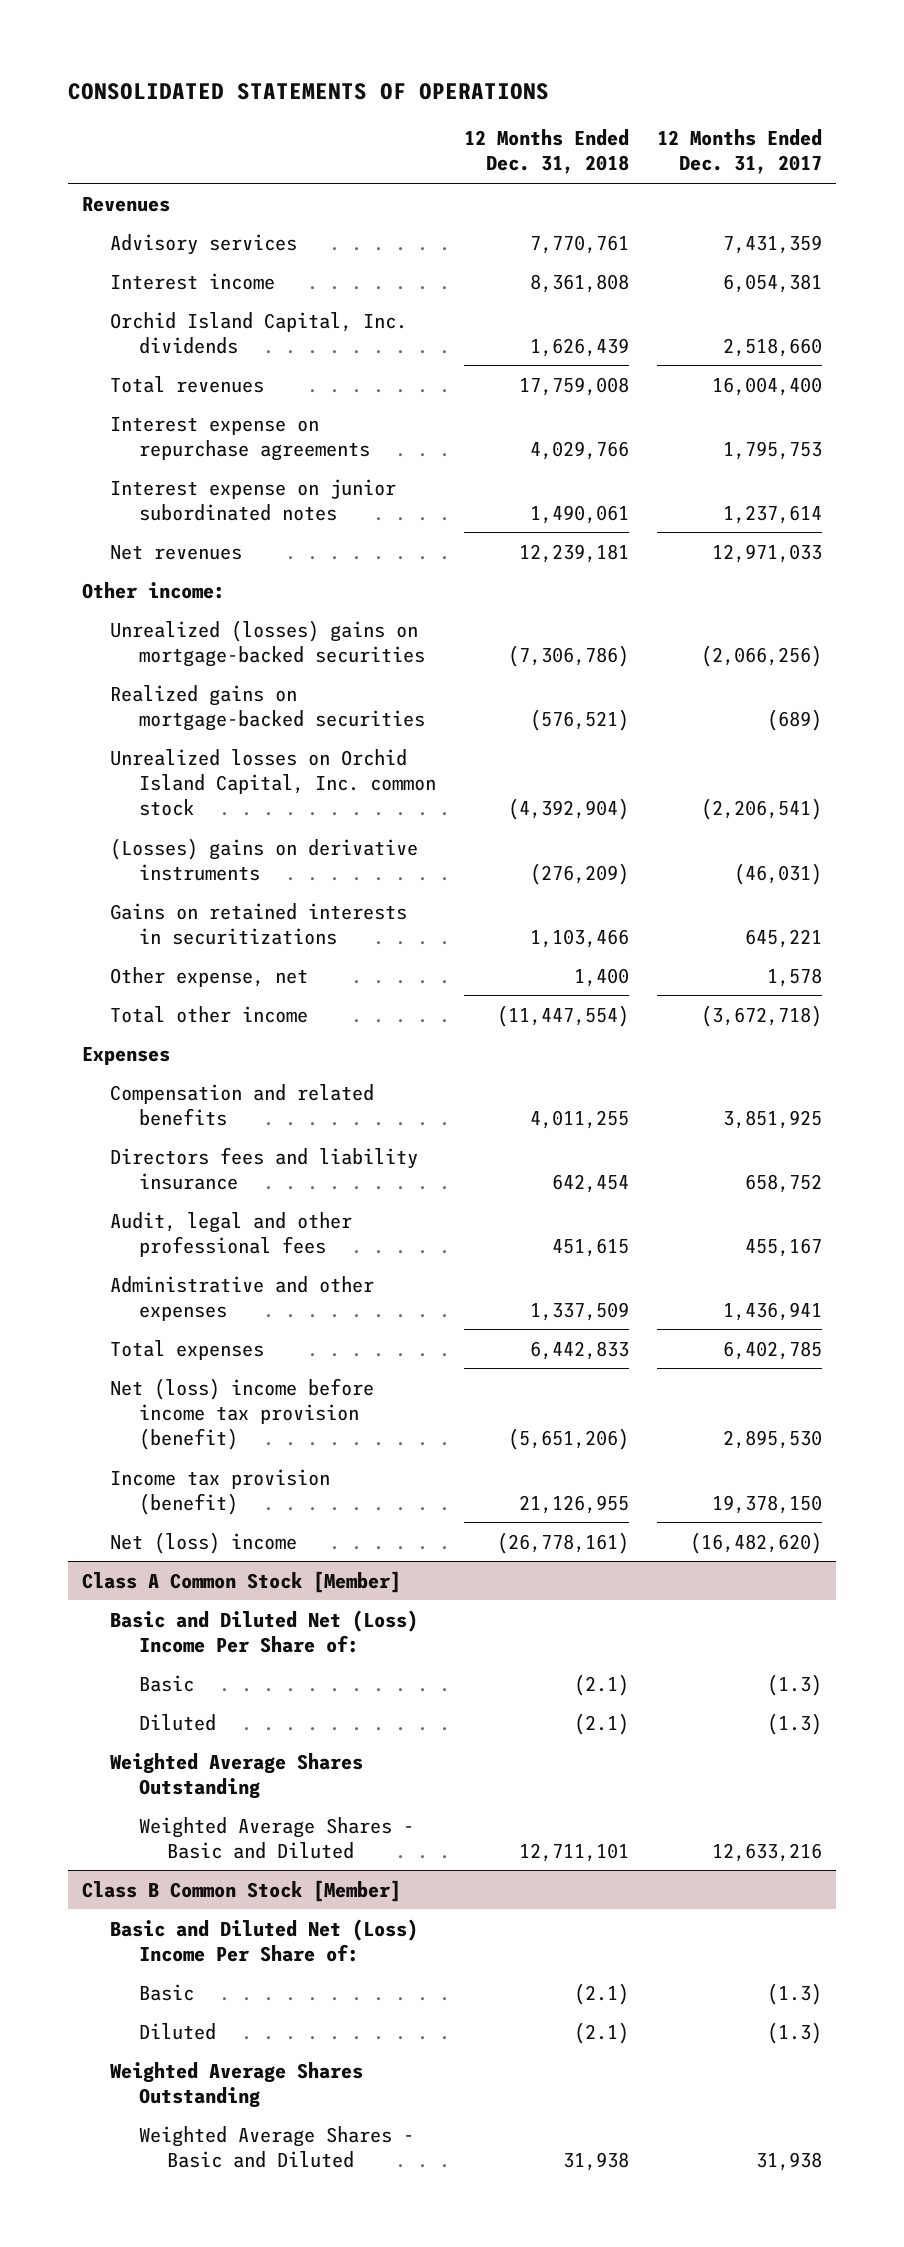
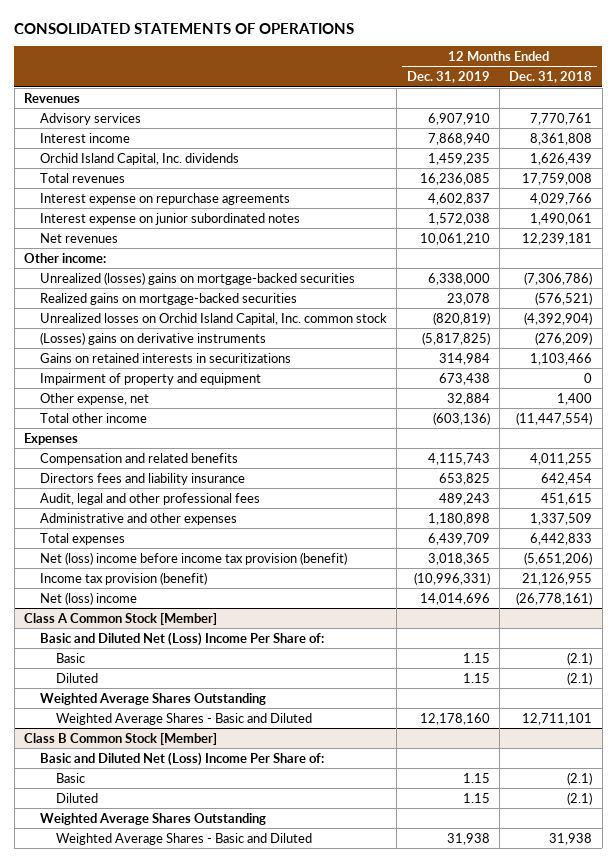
[656,129,822,175] 12 Months Ended Dec. 31, 2017 -> none
none -> [406,71,490,84] Dec. 31, 2019
none -> [39,372,261,385] Impairment of property and equipment

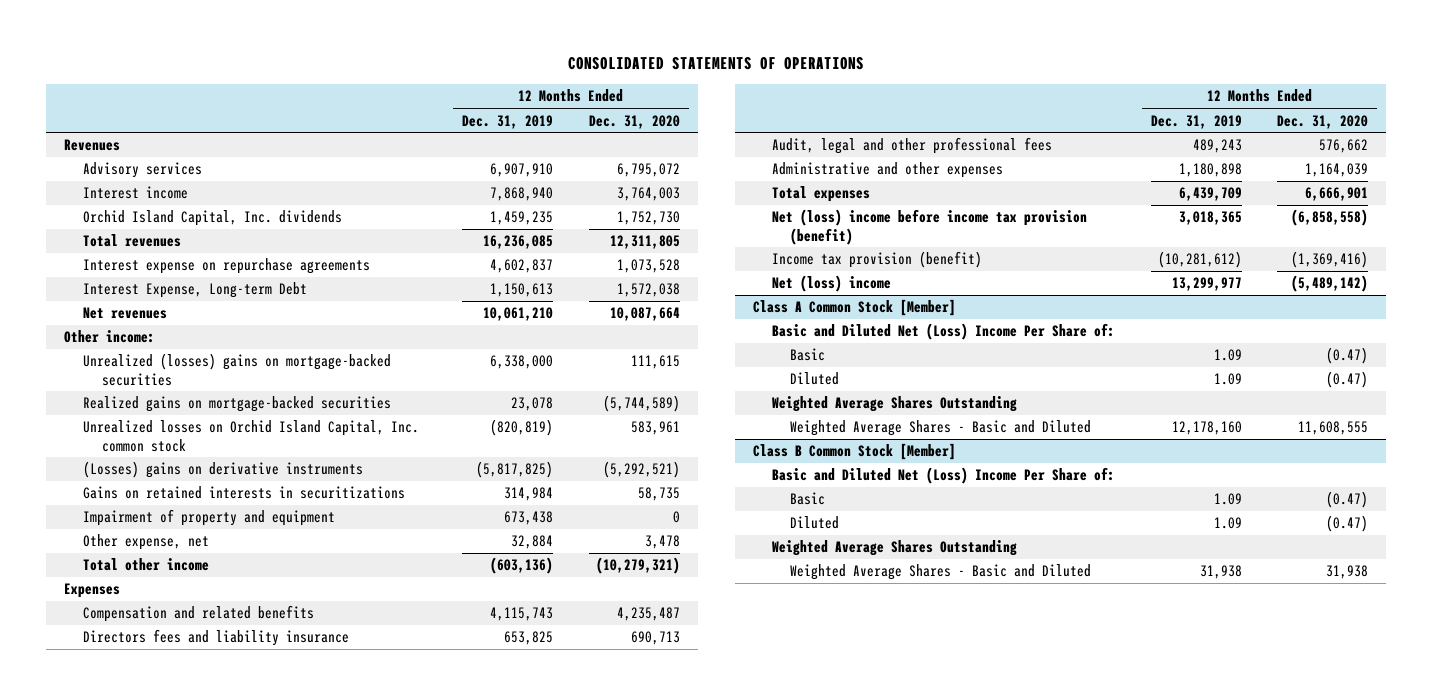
[509,71,593,84] Dec. 31, 2018 -> none
none -> [588,114,680,129] Dec. 31, 2020
[39,212,300,225] Interest expense on junior subordinated notes -> none
none -> [82,282,307,299] Interest Expense, Long-term Debt
[413,571,490,585] (10,996,331) -> [1157,251,1242,269] (10,281,612)
[419,592,490,605] 14,014,696 -> [1171,277,1242,292] 13,299,977
[462,652,490,663] 1.15 -> [1213,349,1242,362] 1.09
[462,672,490,683] 1.15 -> [1213,373,1242,386] 1.09
[462,772,490,783] 1.15 -> [1213,493,1242,506] 1.09
[462,792,490,803] 1.15 -> [1213,517,1242,530] 1.09

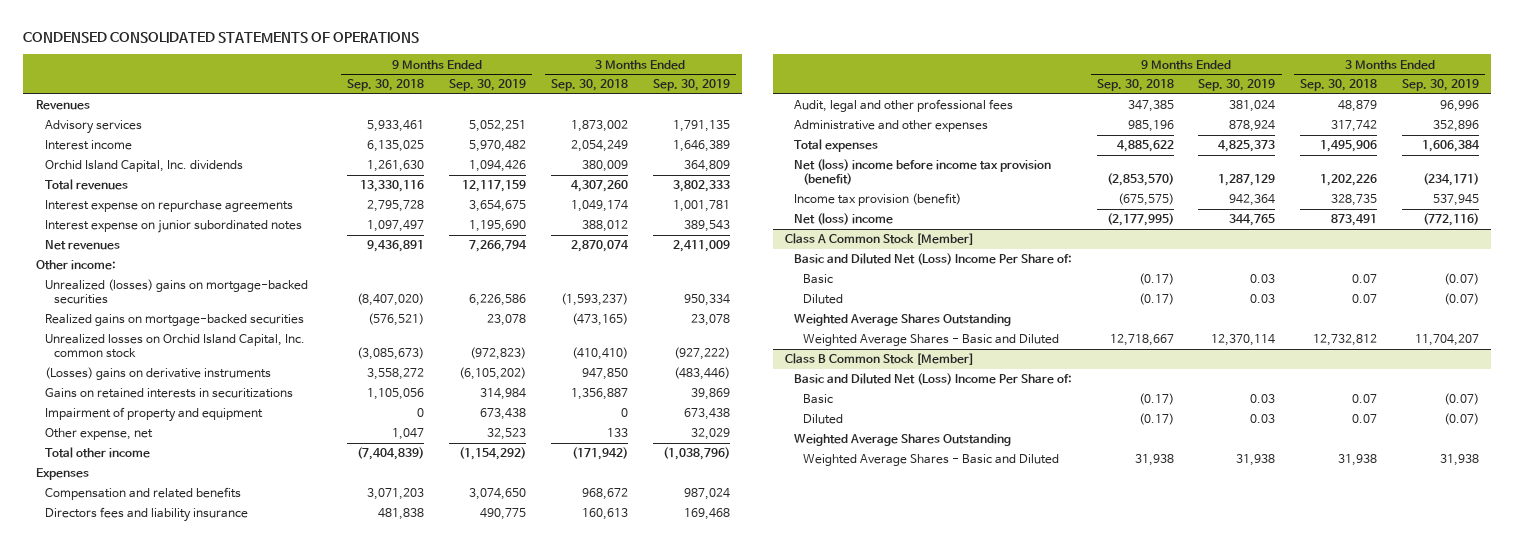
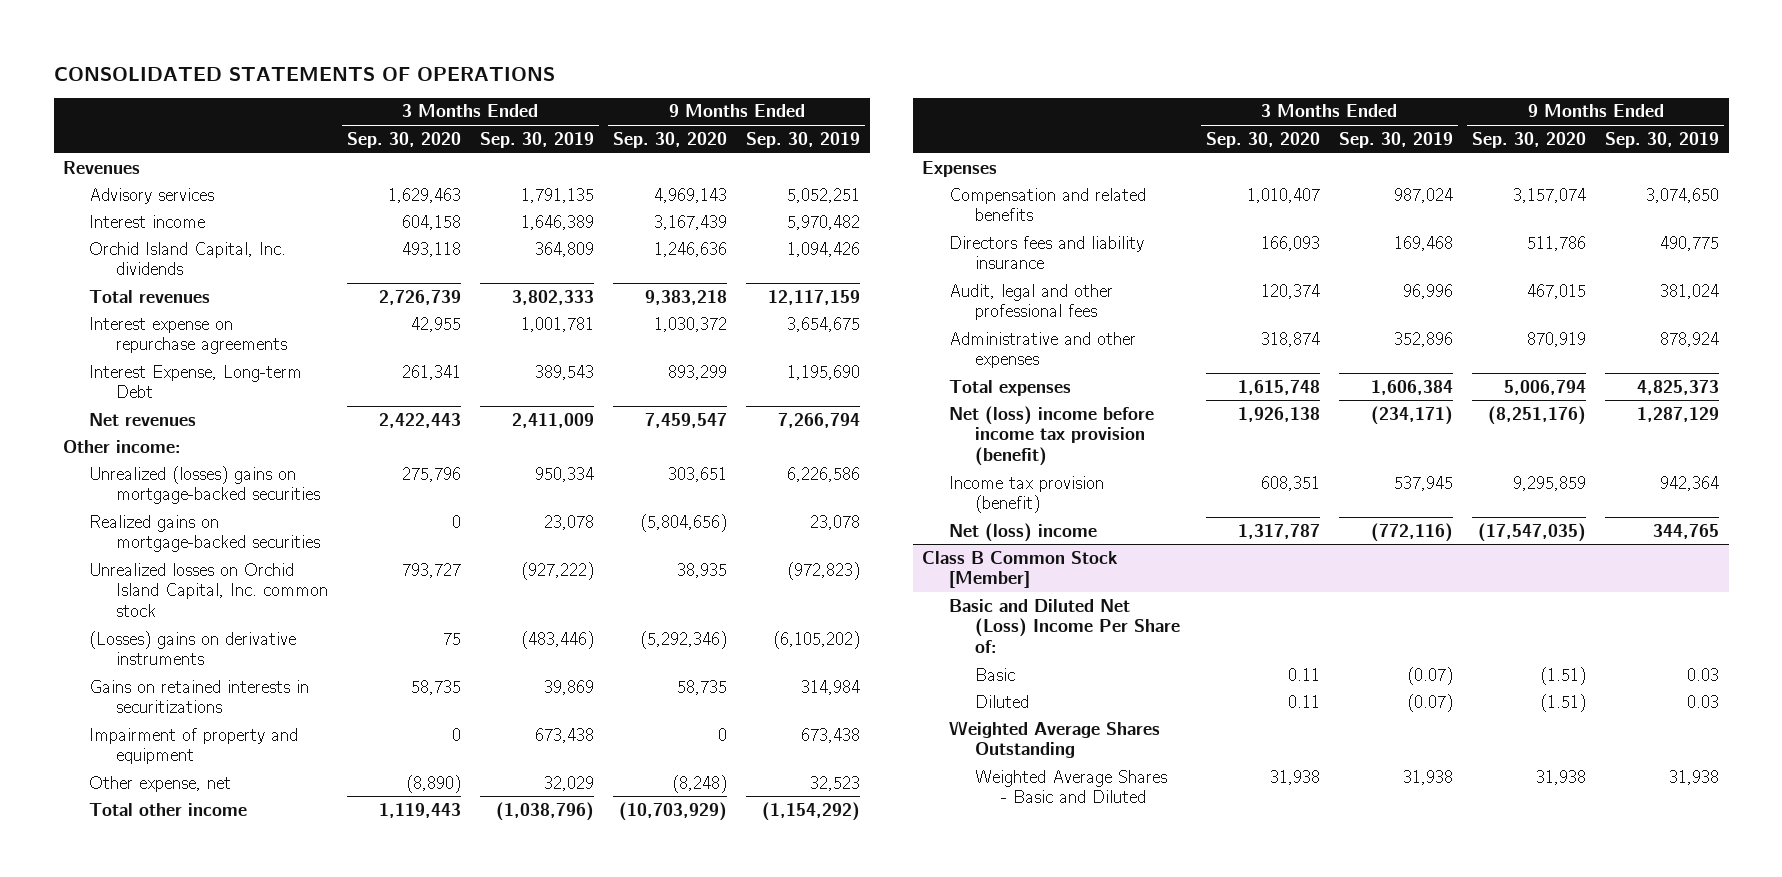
[23,32,420,44] CONDENSED CONSOLIDATED STATEMENTS OF OPERATIONS -> [53,66,555,81] CONSOLIDATED STATEMENTS OF OPERATIONS
[347,79,425,92] Sep. 30, 2018 -> none
[550,79,628,92] Sep. 30, 2018 -> none
none -> [346,131,461,148] Sep. 30, 2020
none -> [612,131,727,148] Sep. 30, 2020
[44,220,302,234] Interest expense on junior subordinated notes -> [89,364,303,399] Interest Expense, Long-term Debt
[784,233,974,246] Class A Common Stock [Member] -> none
[793,253,1072,266] Basic and Diluted Net (Loss) Income Per Share of: -> none
[802,274,833,285] Basic -> none
[802,294,843,305] Diluted -> none
[793,314,1011,327] Weighted Average Shares Outstanding -> none
[802,334,1059,347] Weighted Average Shares - Basic and Diluted -> none

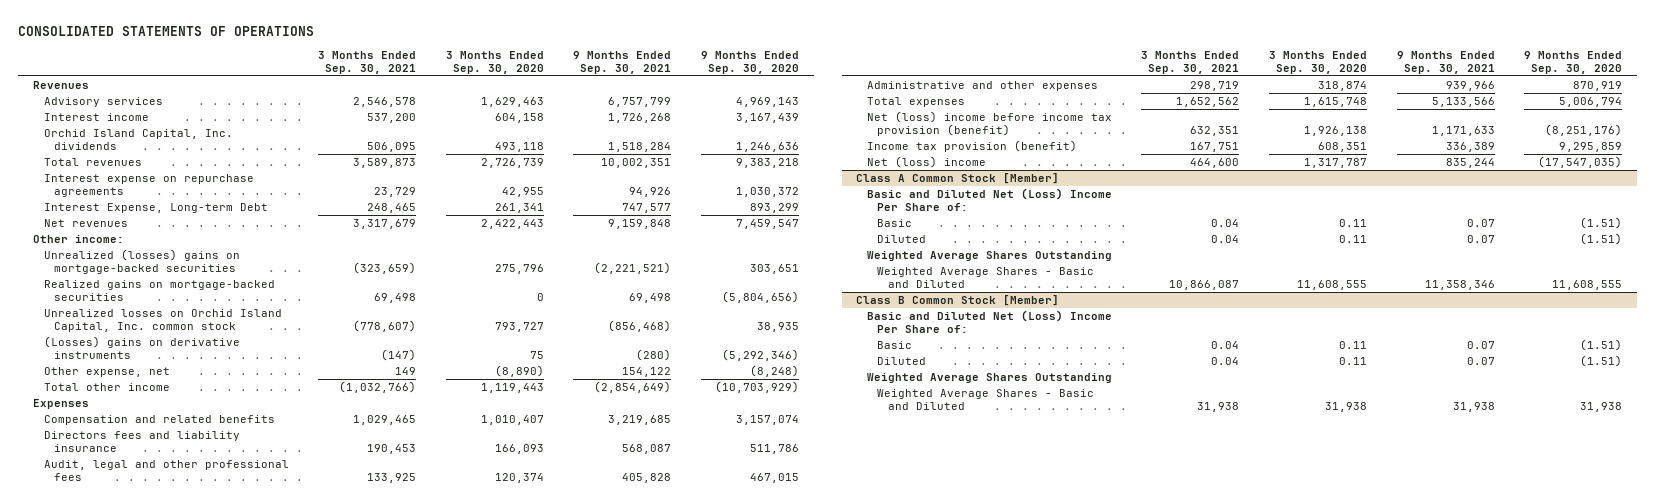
[479,131,594,148] Sep. 30, 2019 -> none
[746,131,861,148] Sep. 30, 2019 -> none
none -> [318,50,417,74] 3 Months Ended Sep. 30, 2021
none -> [573,50,672,74] 9 Months Ended Sep. 30, 2021
[89,679,310,714] Gains on retained interests in securitizations -> none
[89,727,299,765] Impairment of property and equipment -> none
none -> [856,173,1060,185] Class A Common Stock [Member]
none -> [866,188,1112,212] Basic and Diluted Net (Loss) Income Per Share of:
none -> [877,219,913,228] Basic
none -> [877,235,927,244] Diluted
none -> [866,251,1112,262] Weighted Average Shares Outstanding
none -> [877,267,1095,289] Weighted Average Shares - Basic and Diluted

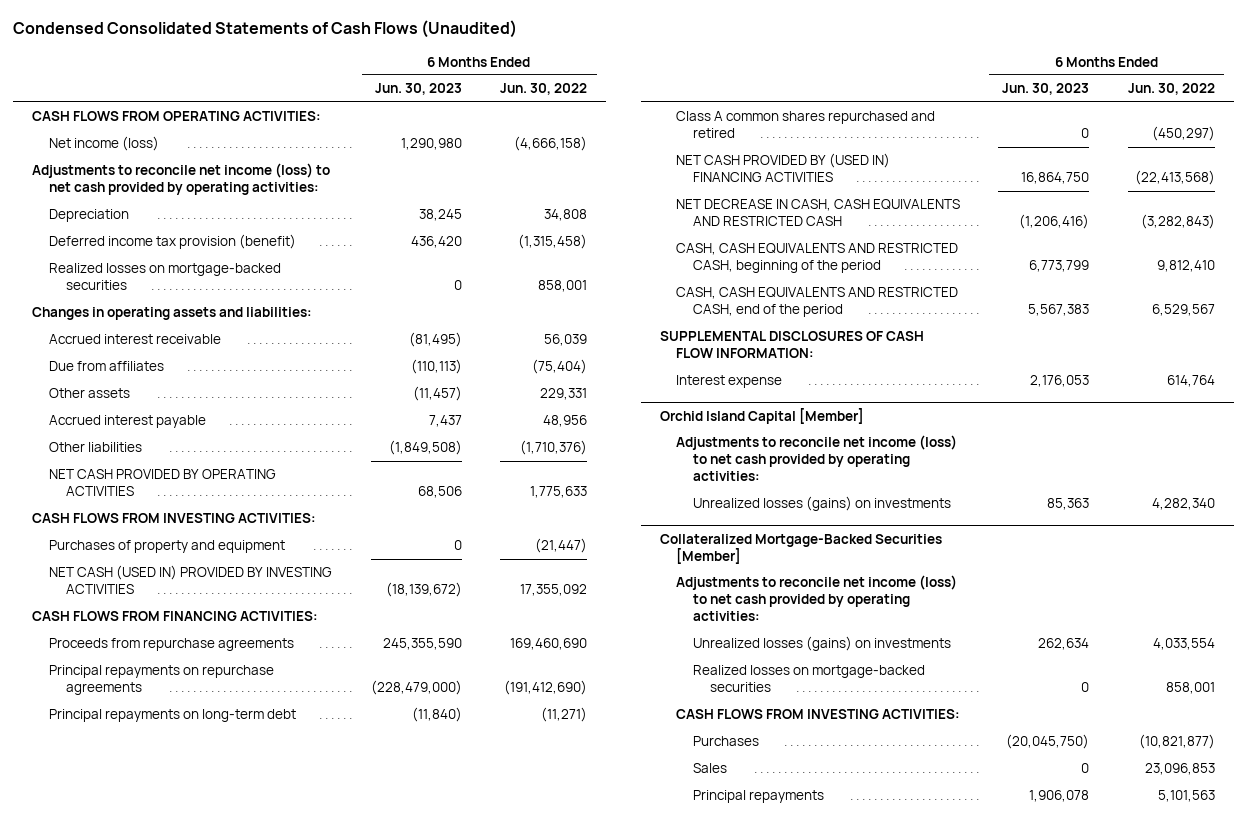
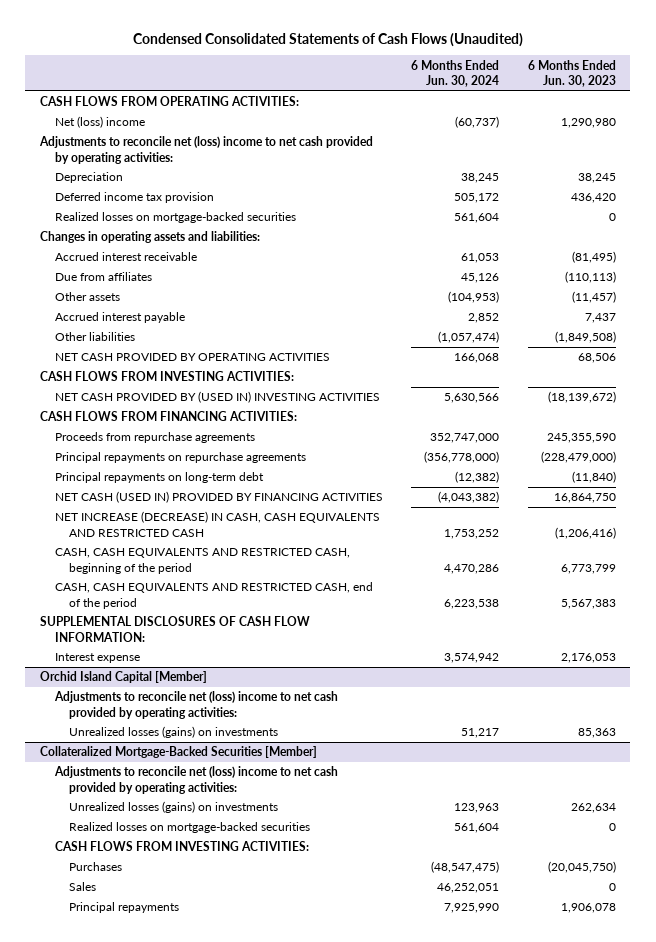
[500,83,588,96] Jun. 30, 2022 -> none
none -> [411,59,500,87] 6 Months Ended Jun. 30, 2024
[49,136,160,152] Net income (loss) -> [54,116,145,129] Net (loss) income
[32,163,331,196] Adjustments to reconcile net income (loss) to net cash provided by operating activities: -> [38,136,373,164] Adjustments to reconcile net (loss) income to net cash provided by operating activities:
[49,234,297,250] Deferred income tax provision (benefit) -> [54,192,214,204] Deferred income tax provision
[49,540,286,554] Purchases of property and equipment -> none
[49,565,333,595] NET CASH (USED IN) PROVIDED BY INVESTING ACTIVITIES -> [54,391,380,404] NET CASH PROVIDED BY (USED IN) INVESTING ACTIVITIES
[676,111,936,139] Class A common shares repurchased and retired -> none
[676,153,891,183] NET CASH PROVIDED BY (USED IN) FINANCING ACTIVITIES -> [54,491,383,504] NET CASH (USED IN) PROVIDED BY FINANCING ACTIVITIES
[676,199,961,227] NET DECREASE IN CASH, CASH EQUIVALENTS AND RESTRICTED CASH -> [54,511,380,537] NET INCREASE (DECREASE) IN CASH, CASH EQUIVALENTS AND RESTRICTED CASH
[676,435,958,482] Adjustments to reconcile net income (loss) to net cash provided by operating activities: -> [53,691,338,719] Adjustments to reconcile net (loss) income to net cash provided by operating activities:
[676,575,958,622] Adjustments to reconcile net income (loss) to net cash provided by operating activities: -> [53,766,338,794] Adjustments to reconcile net (loss) income to net cash provided by operating activities:

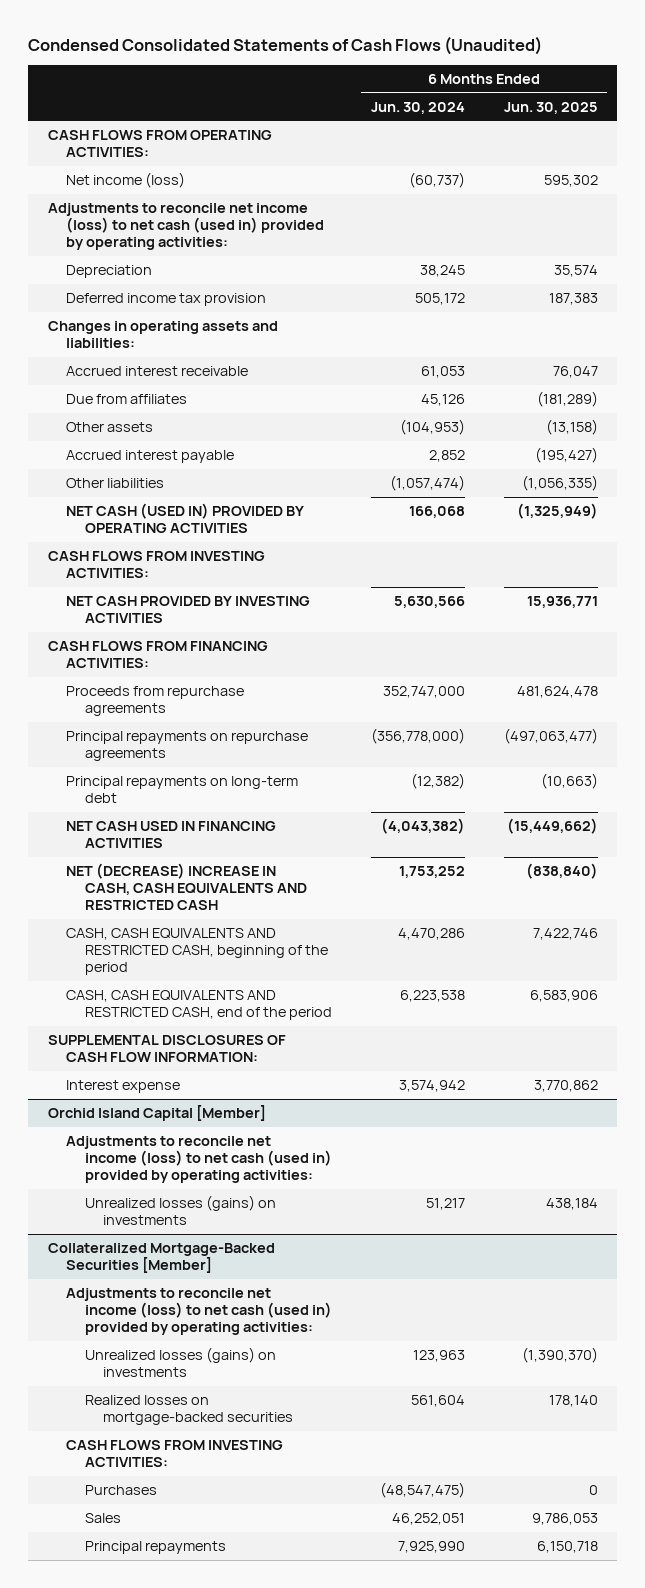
[527,59,616,87] 6 Months Ended Jun. 30, 2023 -> none
none -> [503,101,598,114] Jun. 30, 2025
[54,116,145,129] Net (loss) income -> [66,172,186,189] Net income (loss)
[38,136,373,164] Adjustments to reconcile net (loss) income to net cash provided by operating activities: -> [47,203,325,251] Adjustments to reconcile net income (loss) to net cash (used in) provided by operating activities:
[54,212,296,224] Realized losses on mortgage-backed securities -> none
[54,353,330,362] NET CASH PROVIDED BY OPERATING ACTIVITIES -> [66,503,305,534] NET CASH (USED IN) PROVIDED BY OPERATING ACTIVITIES
[54,391,380,404] NET CASH PROVIDED BY (USED IN) INVESTING ACTIVITIES -> [66,596,311,624] NET CASH PROVIDED BY INVESTING ACTIVITIES
[54,491,383,504] NET CASH (USED IN) PROVIDED BY FINANCING ACTIVITIES -> [66,821,277,849] NET CASH USED IN FINANCING ACTIVITIES
[54,511,380,537] NET INCREASE (DECREASE) IN CASH, CASH EQUIVALENTS AND RESTRICTED CASH -> [66,863,307,911] NET (DECREASE) INCREASE IN CASH, CASH EQUIVALENTS AND RESTRICTED CASH
[53,691,338,719] Adjustments to reconcile net (loss) income to net cash provided by operating activities: -> [66,1136,332,1184] Adjustments to reconcile net income (loss) to net cash (used in) provided by operating activities:
[53,766,338,794] Adjustments to reconcile net (loss) income to net cash provided by operating activities: -> [66,1288,332,1336] Adjustments to reconcile net income (loss) to net cash (used in) provided by operating activities:

